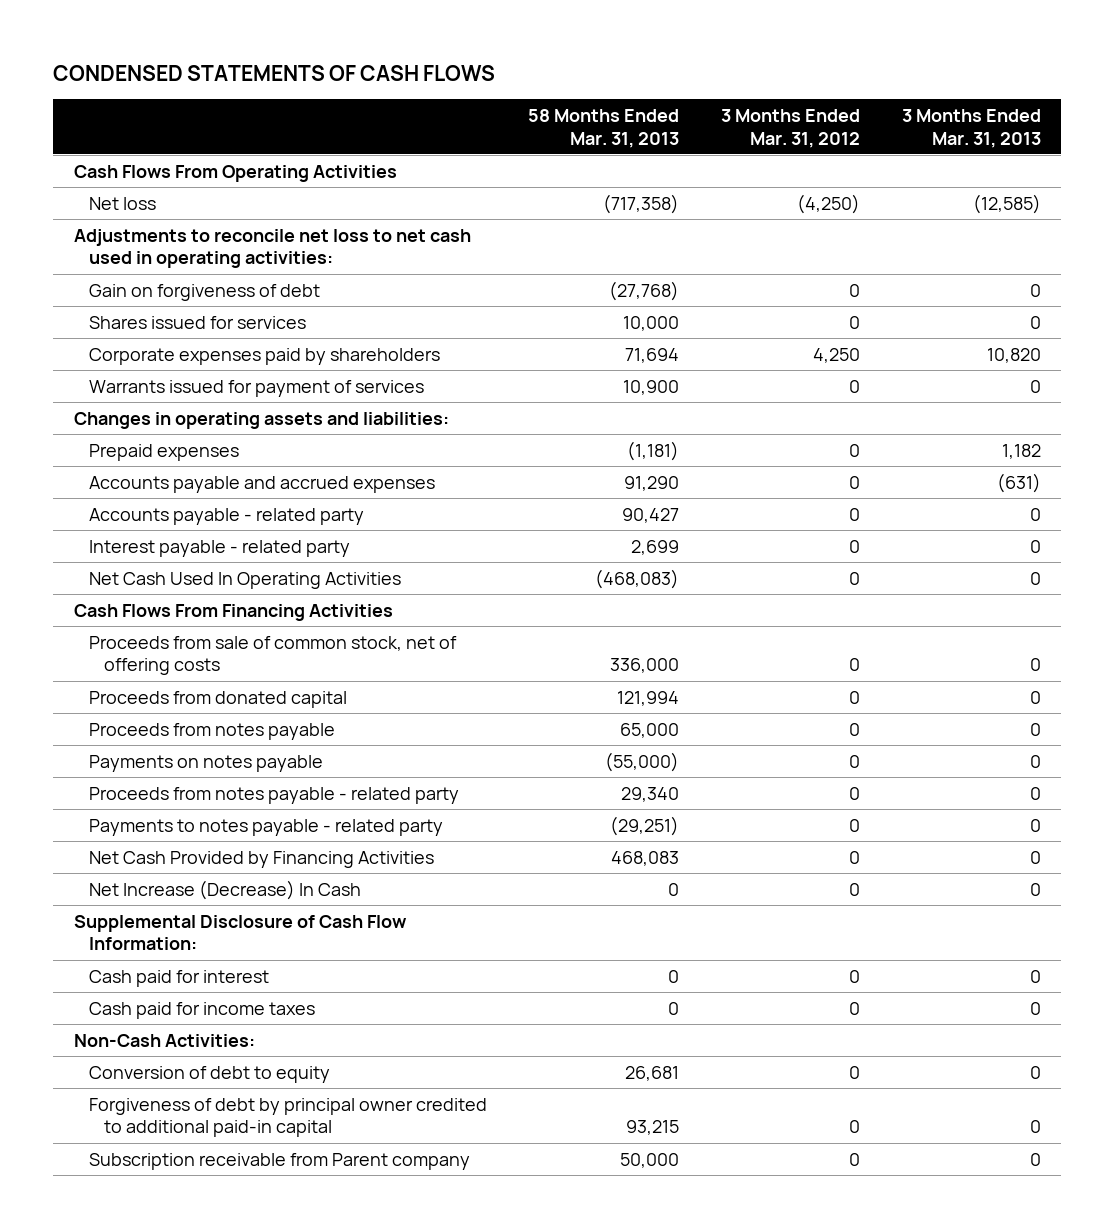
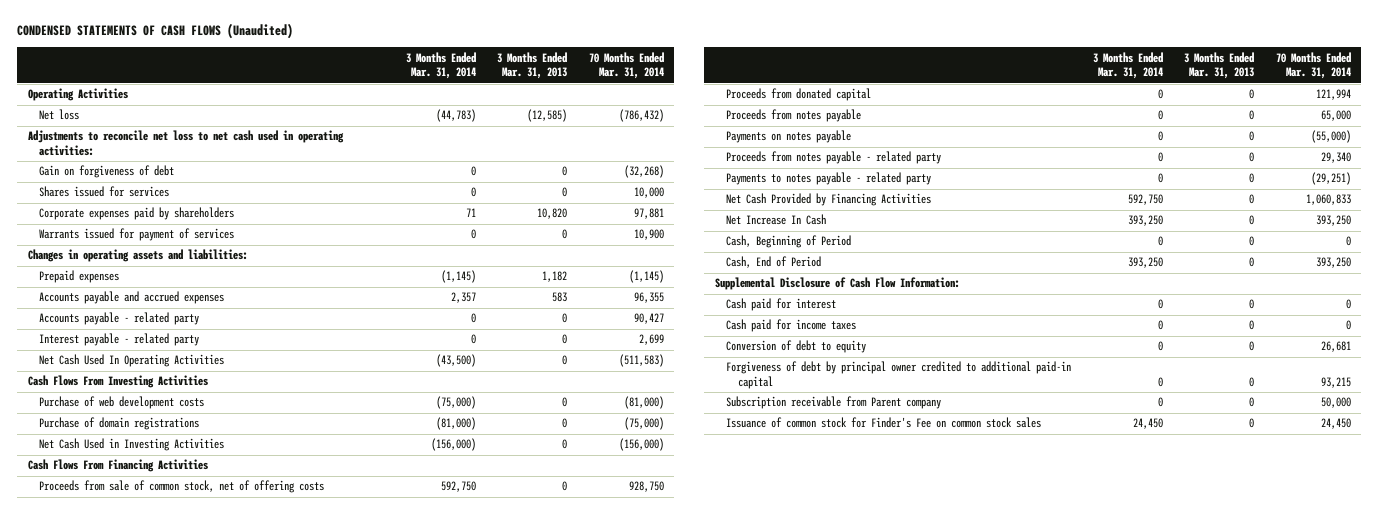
[52,65,495,82] CONDENSED STATEMENTS OF CASH FLOWS -> [16,23,293,40] CONDENSED STATEMENTS OF CASH FLOWS (Unaudited)
[528,108,680,148] 58 Months Ended Mar. 31, 2013 -> none
[721,108,861,148] 3 Months Ended Mar. 31, 2012 -> none
none -> [405,51,476,80] 3 Months Ended Mar. 31, 2014
none -> [588,51,664,80] 70 Months Ended Mar. 31, 2014
[73,164,397,182] Cash Flows From Operating Activities -> none
none -> [27,88,128,102] Operating Activities
[996,472,1041,493] (631) -> [552,292,568,303] 583
none -> [27,375,208,389] Cash Flows From Investing Activities
none -> [39,396,205,410] Purchase of web development costs
none -> [39,417,200,431] Purchase of domain registrations
none -> [39,438,225,452] Net Cash Used in Investing Activities
[88,879,361,900] Net Increase (Decrease) In Cash -> [726,214,827,226] Net Increase In Cash
none -> [726,235,852,249] Cash, Beginning of Period
none -> [726,256,822,269] Cash, End of Period
[73,1033,255,1047] Non-Cash Activities: -> none
none -> [726,417,1042,429] Issuance of common stock for Finder's Fee on common stock sales

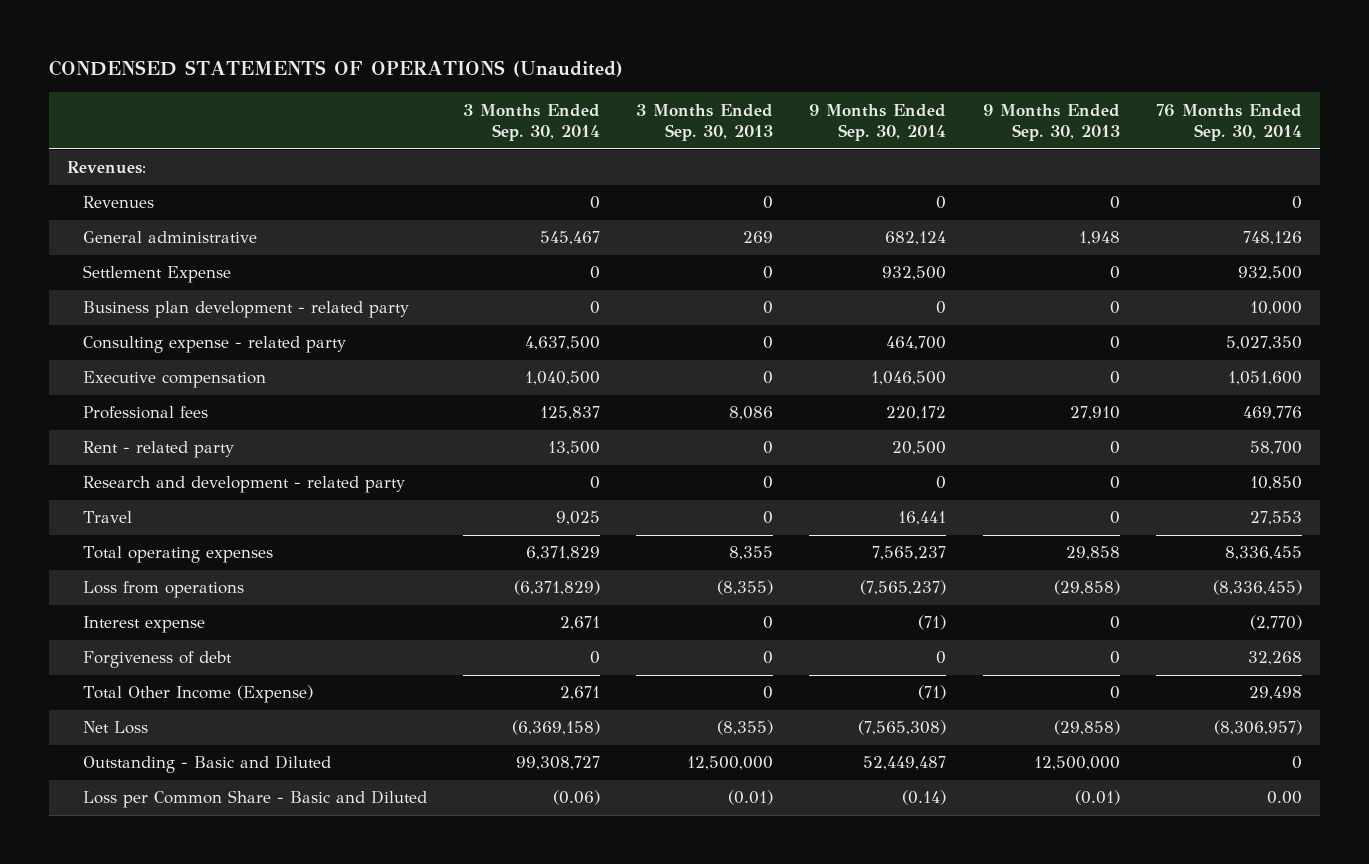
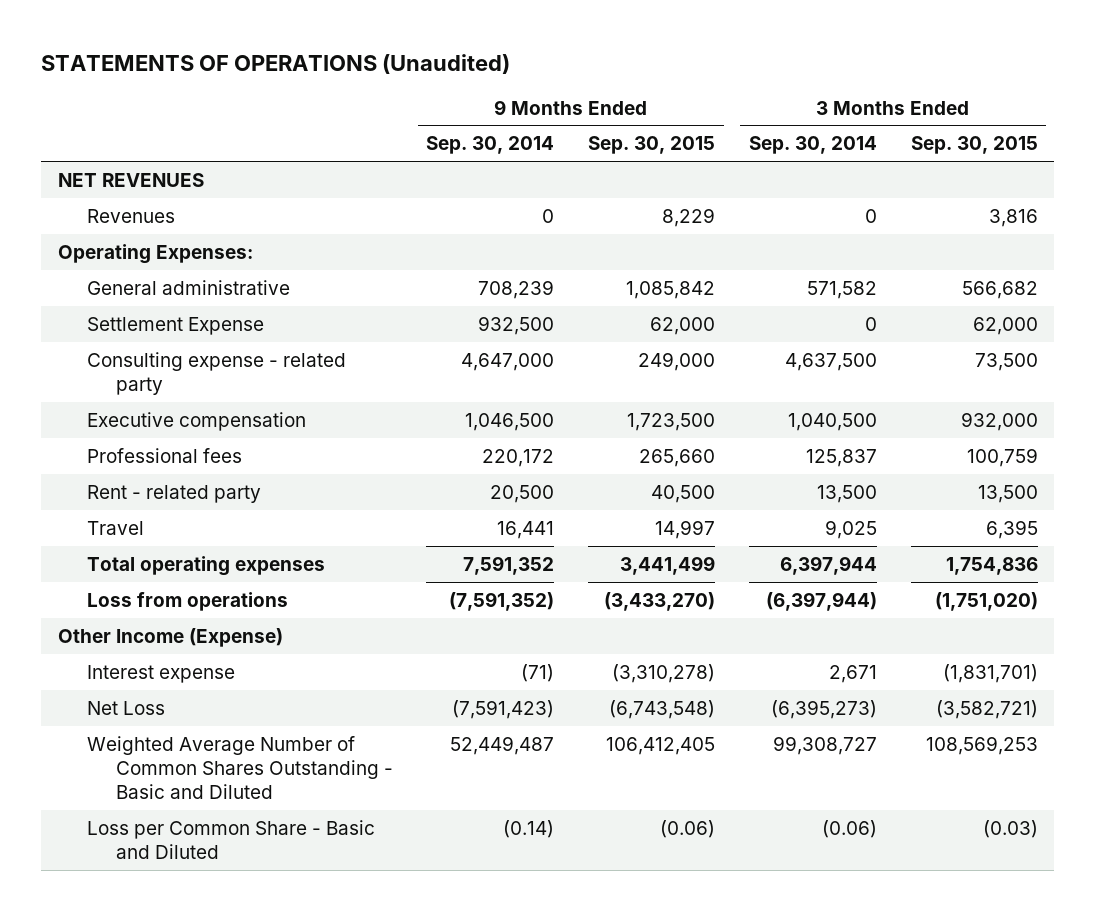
[48,60,623,78] CONDENSED STATEMENTS OF OPERATIONS (Unaudited) -> [41,53,511,74] STATEMENTS OF OPERATIONS (Unaudited)
[636,103,774,142] 3 Months Ended Sep. 30, 2013 -> none
[982,103,1120,142] 9 Months Ended Sep. 30, 2013 -> none
[1156,103,1303,142] 76 Months Ended Sep. 30, 2014 -> none
none -> [588,136,716,155] Sep. 30, 2015
none -> [910,136,1038,155] Sep. 30, 2015
[66,161,146,175] Revenues: -> [57,172,204,187] NET REVENUES
none -> [57,243,253,264] Operating Expenses:
[539,231,600,246] 545,467 -> [806,280,877,299] 571,582
[885,231,947,246] 682,124 -> [478,279,555,299] 708,239
[82,301,409,319] Business plan development - related party -> none
[886,336,947,351] 464,700 -> [461,352,555,371] 4,647,000
[82,476,405,494] Research and development - related party -> none
[525,546,600,561] 6,371,829 -> [779,555,877,575] 6,397,944
[872,546,947,561] 7,565,237 -> [463,555,555,575] 7,591,352
[513,580,600,596] (6,371,829) -> [765,591,877,611] (6,397,944)
[860,580,947,596] (7,565,237) -> [449,591,555,611] (7,591,352)
none -> [57,627,283,647] Other Income (Expense)
[82,651,232,669] Forgiveness of debt -> none
[82,685,313,704] Total Other Income (Expense) -> none
[511,720,600,736] (6,369,158) -> [770,699,877,719] (6,395,273)
[858,720,947,736] (7,565,308) -> [452,699,555,719] (7,591,423)
[82,755,331,774] Outstanding - Basic and Diluted -> [86,735,393,799] Weighted Average Number of Common Shares Outstanding - Basic and Diluted

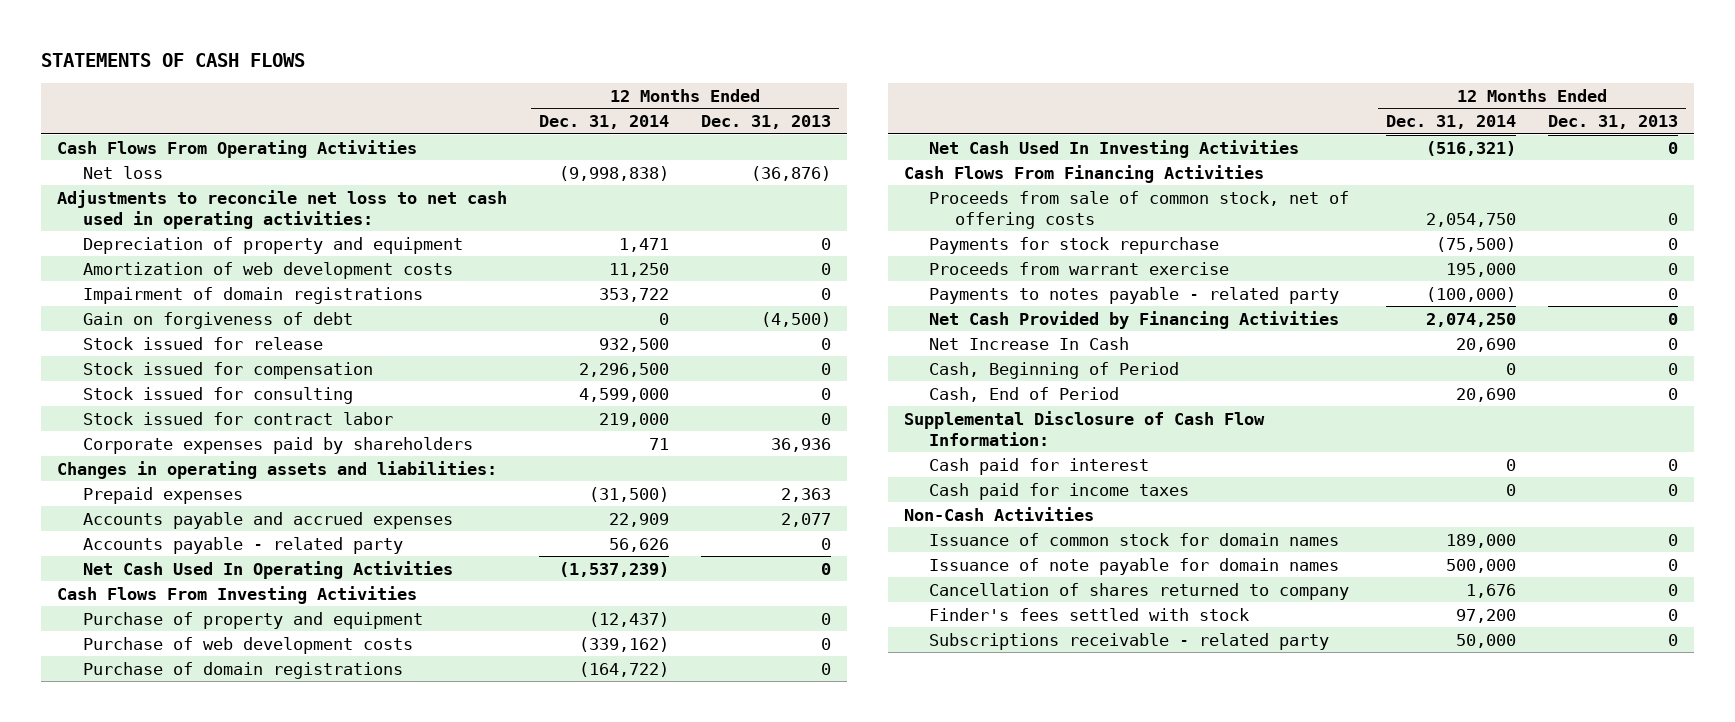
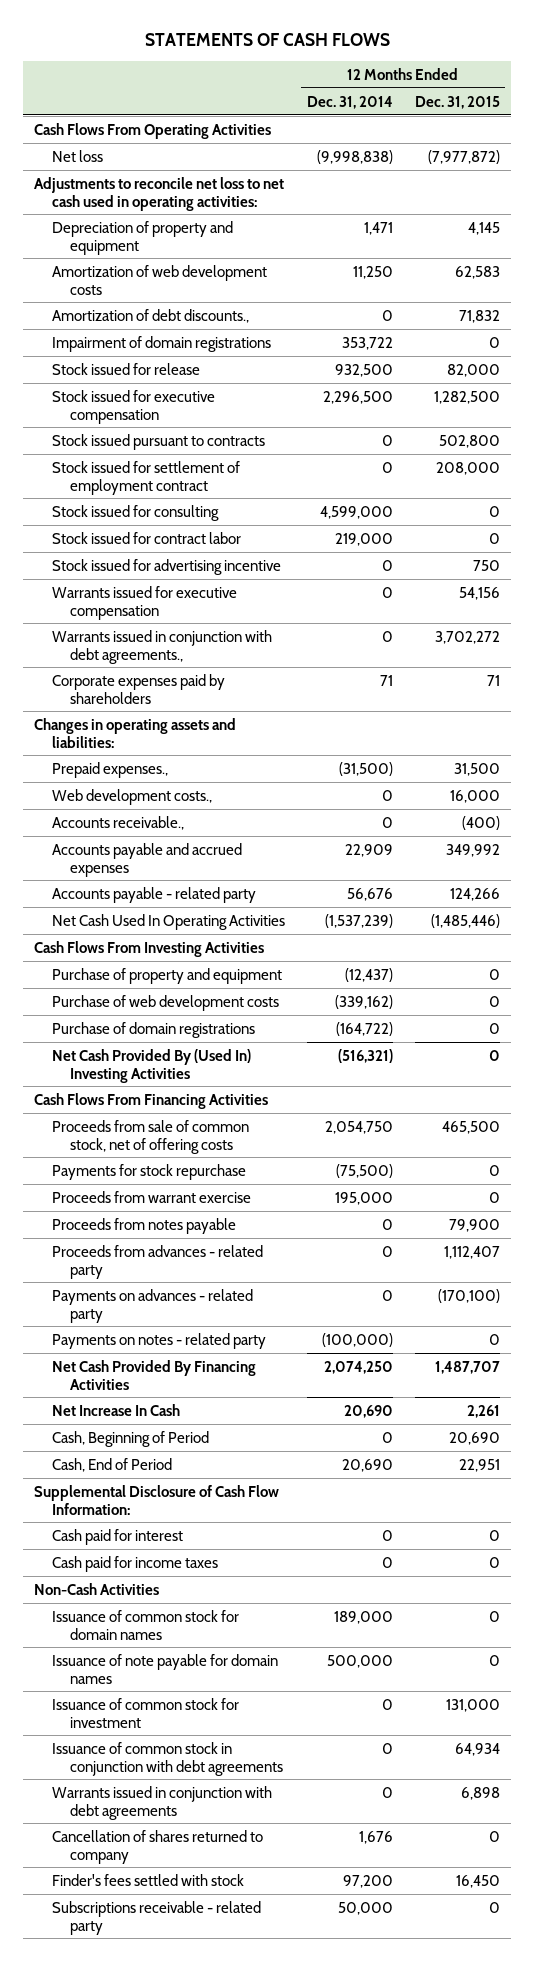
[701,114,832,129] Dec. 31, 2013 -> none
none -> [414,95,500,109] Dec. 31, 2015
none -> [51,308,249,323] Amortization of debt discounts.,
[82,311,353,329] Gain on forgiveness of debt -> none
[82,361,373,379] Stock issued for compensation -> [51,389,215,424] Stock issued for executive compensation
none -> [51,433,265,450] Stock issued pursuant to contracts
none -> [51,460,240,495] Stock issued for settlement of employment contract
none -> [51,558,281,575] Stock issued for advertising incentive
none -> [51,585,237,620] Warrants issued for executive compensation
none -> [51,629,272,664] Warrants issued in conjunction with debt agreements.,
[82,486,243,504] Prepaid expenses -> [51,761,168,778] Prepaid expenses.,
none -> [51,788,212,805] Web development costs.,
none -> [51,815,184,830] Accounts receivable.,
[609,537,670,552] 56,626 -> [346,887,393,901] 56,676
[929,139,1300,158] Net Cash Used In Investing Activities -> [51,1048,251,1083] Net Cash Provided By (Used In) Investing Activities
none -> [51,1217,236,1234] Proceeds from notes payable
none -> [51,1244,263,1279] Proceeds from advances - related party
[929,286,1340,304] Payments to notes payable - related party -> [51,1288,253,1323] Payments on advances - related party
[1426,286,1517,302] (100,000) -> [381,1289,393,1301] 0
none -> [51,1332,266,1349] Payments on notes - related party
[929,310,1340,329] Net Cash Provided by Financing Activities -> [51,1359,256,1390] Net Cash Provided By Financing Activities
none -> [51,1697,239,1728] Issuance of common stock for investment
none -> [51,1741,283,1776] Issuance of common stock in conjunction with debt agreements
none -> [51,1785,272,1820] Warrants issued in conjunction with debt agreements

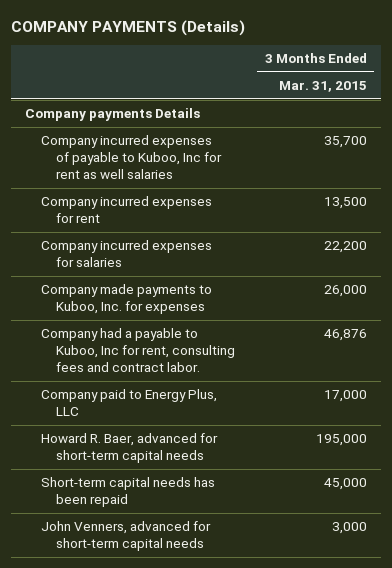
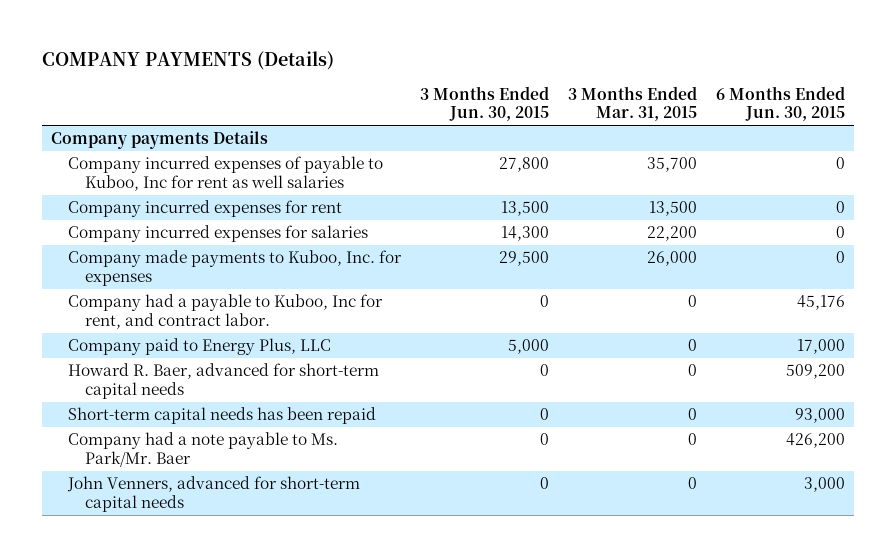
none -> [419,85,549,122] 3 Months Ended Jun. 30, 2015
none -> [715,85,845,122] 6 Months Ended Jun. 30, 2015
[40,328,236,373] Company had a payable to Kuboo, Inc for rent, consulting fees and contract labor. -> [67,294,383,329] Company had a payable to Kuboo, Inc for rent, and contract labor.
[323,329,367,342] 46,876 -> [687,295,697,308] 0
[323,390,367,403] 17,000 -> [687,339,697,352] 0
[315,434,367,447] 195,000 -> [687,364,697,377] 0
[323,478,367,491] 45,000 -> [687,408,697,421] 0
none -> [67,432,338,467] Company had a note payable to Ms. Park/Mr. Baer
[331,522,367,535] 3,000 -> [687,477,697,490] 0

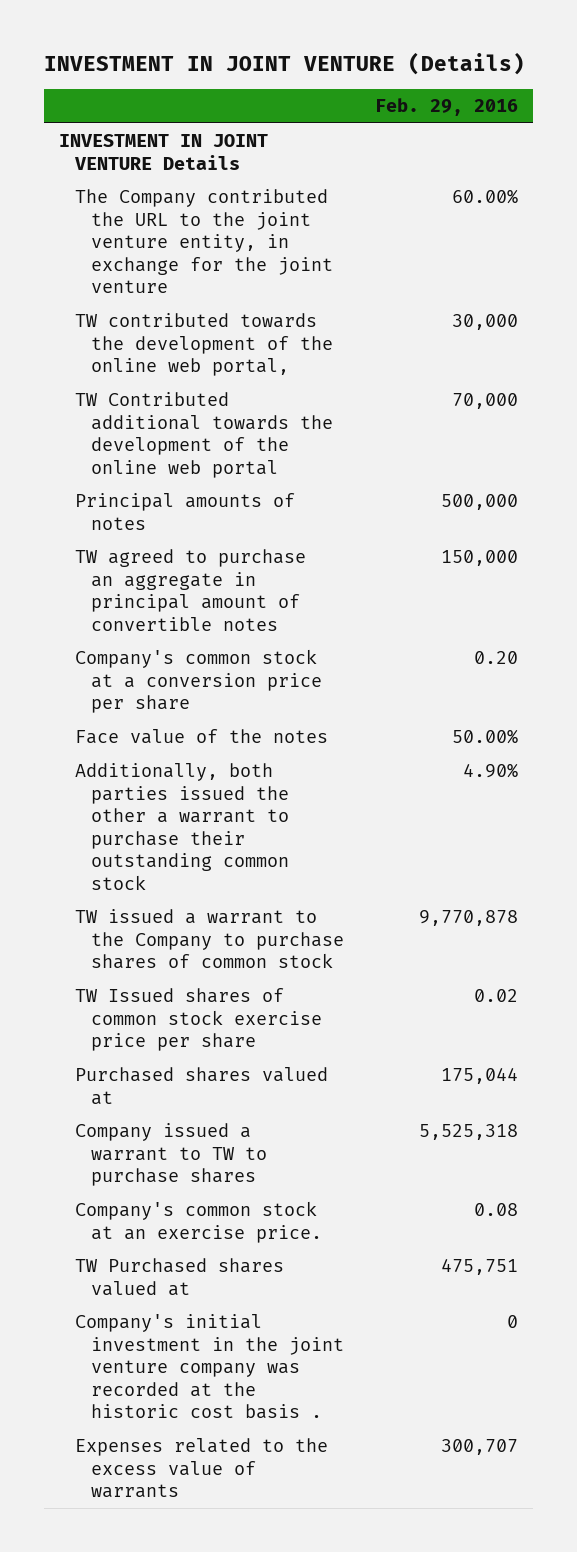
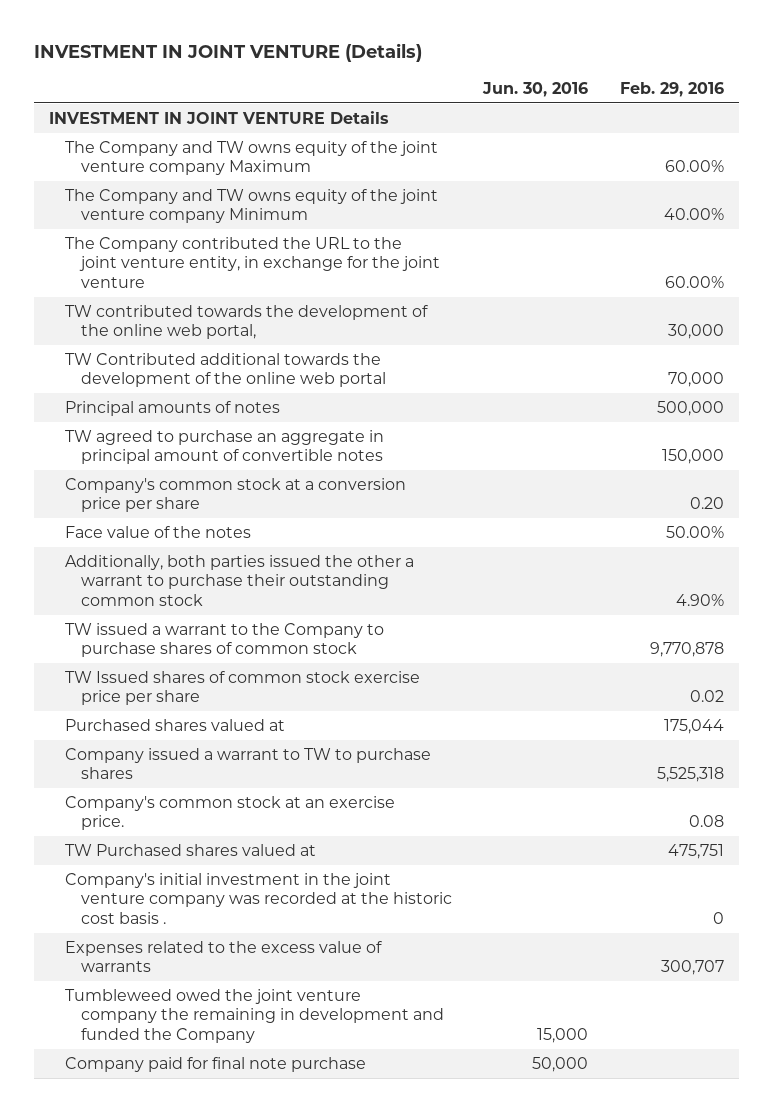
none -> [482,82,589,98] Jun. 30, 2016
none -> [65,140,439,176] The Company and TW owns equity of the joint venture company Maximum
none -> [65,188,439,224] The Company and TW owns equity of the joint venture company Minimum
none -> [65,988,444,1043] Tumbleweed owed the joint venture company the remaining in development and funded the Company
none -> [65,1056,367,1072] Company paid for final note purchase

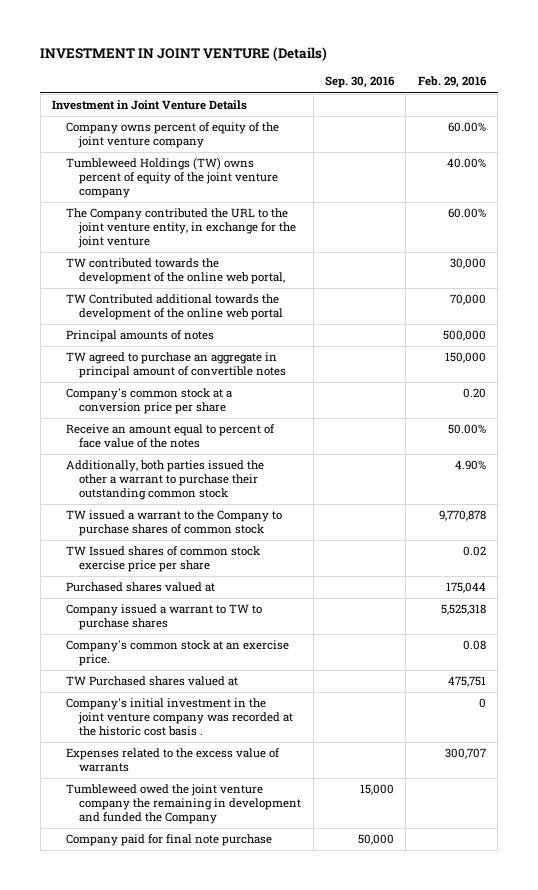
[482,82,589,98] Jun. 30, 2016 -> none
none -> [324,76,395,89] Sep. 30, 2016
[49,110,390,124] INVESTMENT IN JOINT VENTURE Details -> [52,100,248,111] Investment in Joint Venture Details
[65,140,439,176] The Company and TW owns equity of the joint venture company Maximum -> [65,122,279,149] Company owns percent of equity of the joint venture company
[65,188,439,224] The Company and TW owns equity of the joint venture company Minimum -> [65,157,279,198] Tumbleweed Holdings (TW) owns percent of equity of the joint venture company
[65,525,252,538] Face value of the notes -> none
none -> [65,424,275,449] Receive an amount equal to percent of face value of the notes

